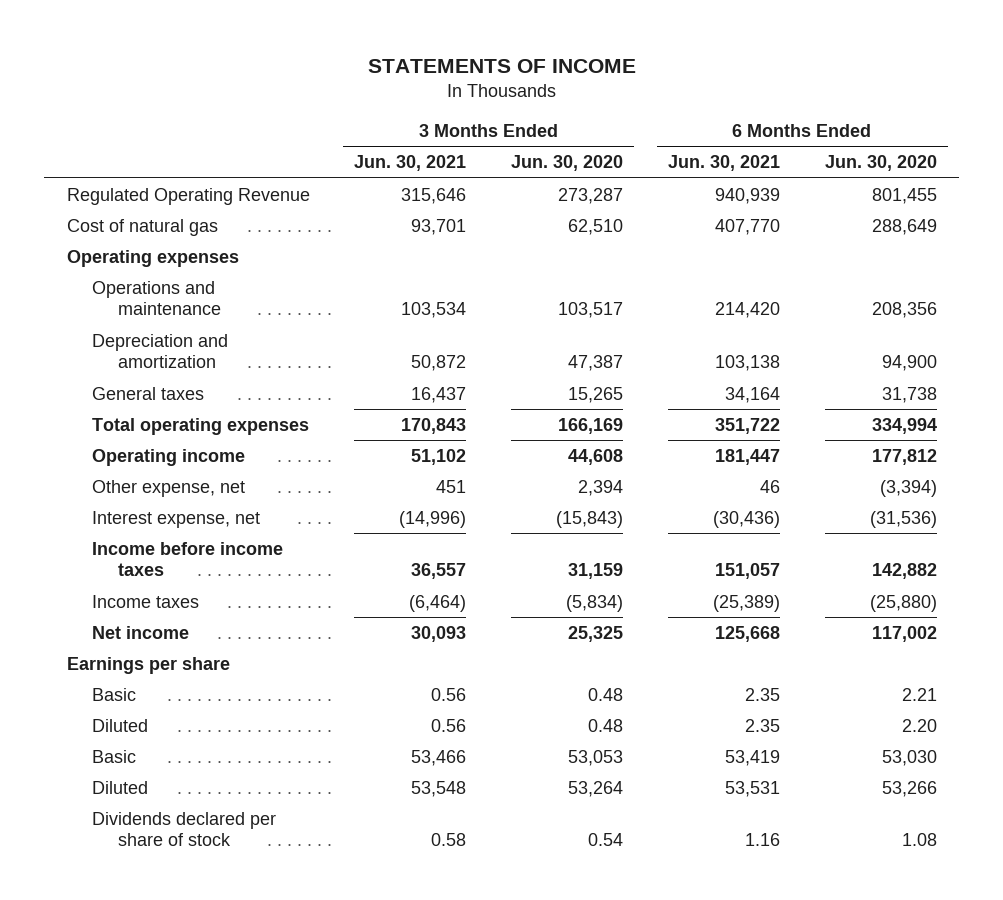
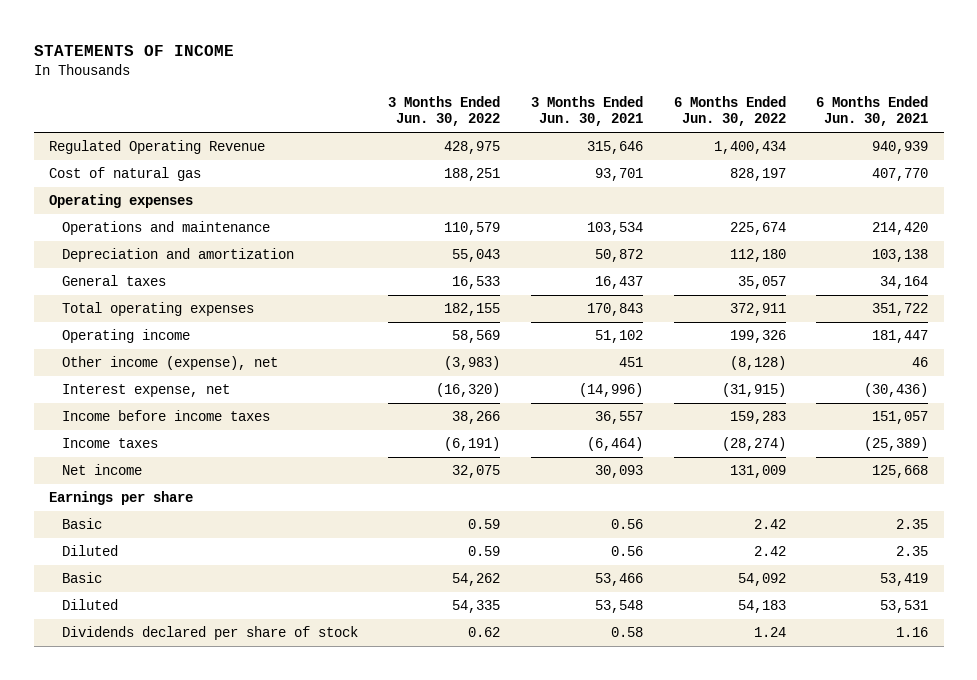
[511,155,624,172] Jun. 30, 2020 -> none
[824,155,937,172] Jun. 30, 2020 -> none
none -> [388,96,501,127] 3 Months Ended Jun. 30, 2022
none -> [673,96,786,127] 6 Months Ended Jun. 30, 2022
[92,479,246,497] Other expense, net -> [61,356,278,371] Other income (expense), net

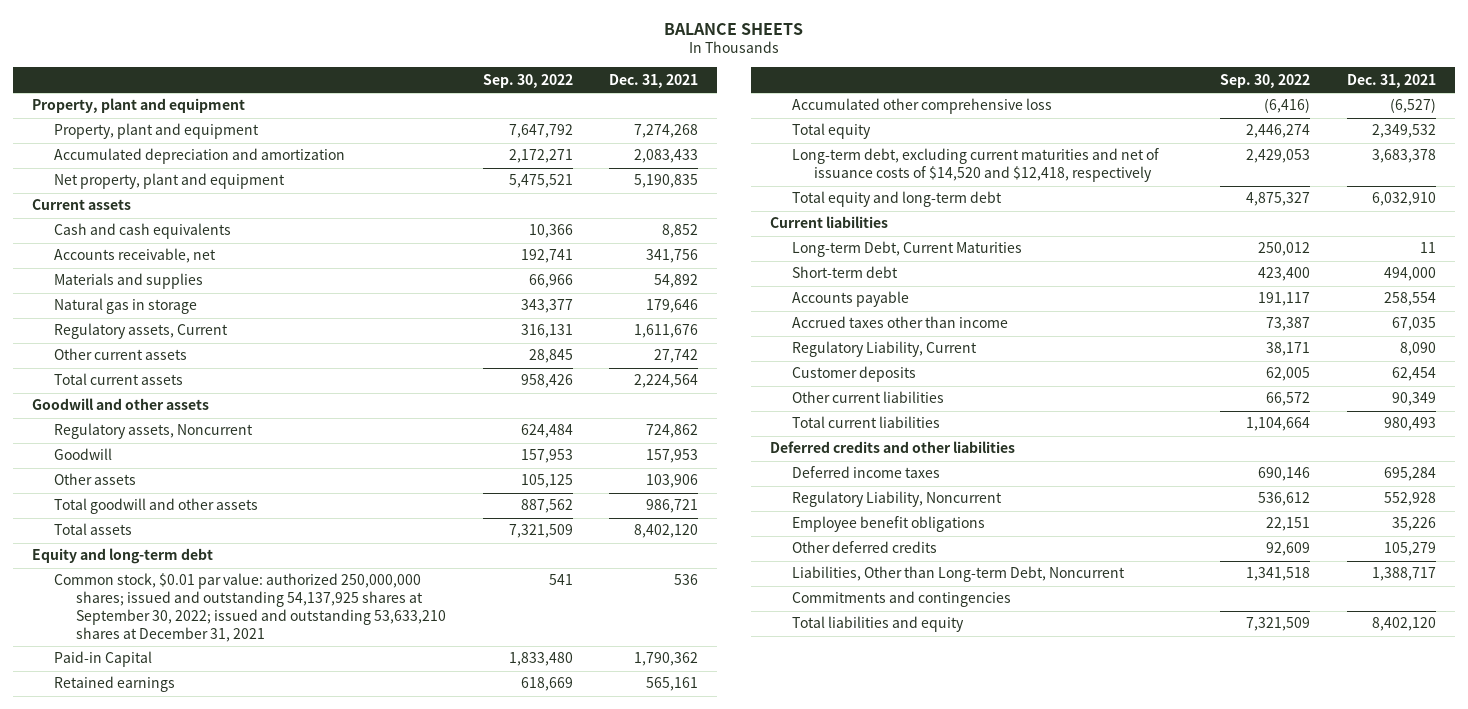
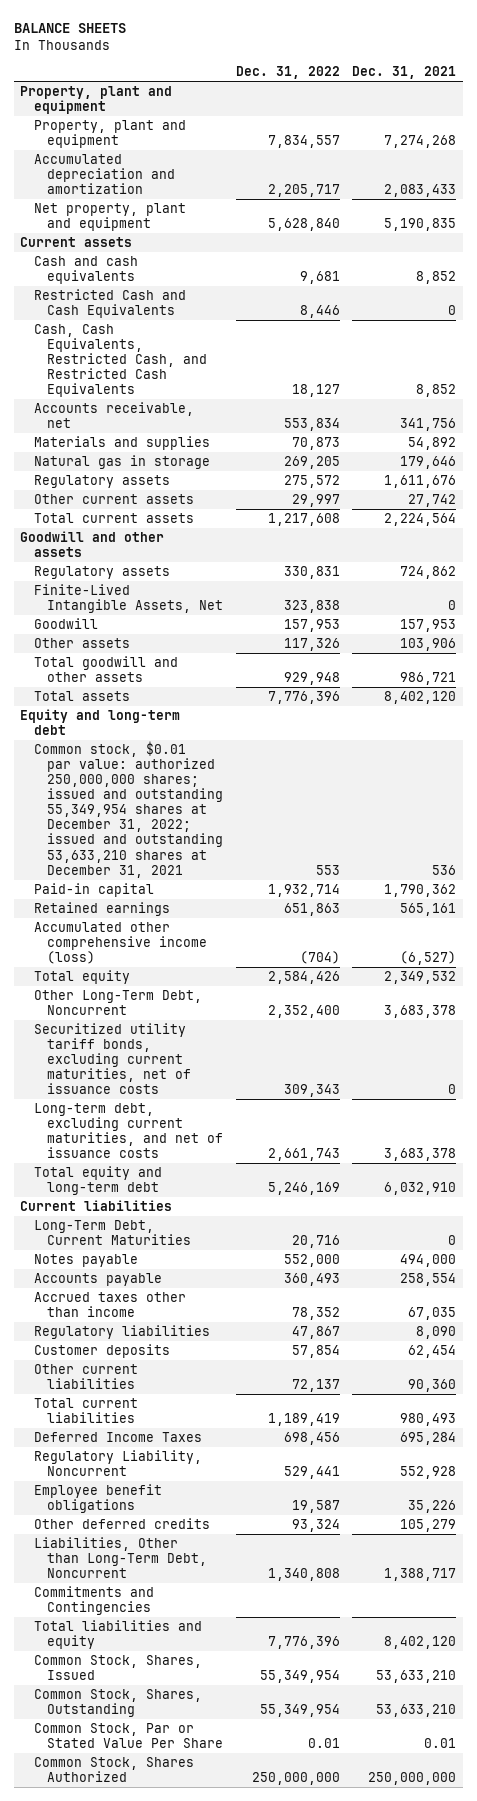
[482,73,573,88] Sep. 30, 2022 -> none
none -> [235,66,340,80] Dec. 31, 2022
none -> [33,288,186,319] Restricted Cash and Cash Equivalents
none -> [33,323,208,398] Cash, Cash Equivalents, Restricted Cash, and Restricted Cash Equivalents
[53,323,228,340] Regulatory assets, Current -> [33,474,170,488] Regulatory assets
[53,423,253,440] Regulatory assets, Noncurrent -> [33,565,170,579] Regulatory assets
none -> [33,583,224,614] Finite-Lived Intangible Assets, Net
[53,573,446,642] Common stock, $0.01 par value: authorized 250,000,000 shares; issued and outstanding 54,137,925 shares at September 30, 2022; issued and outstanding 53,633,210 shares at December 31, 2021 -> [33,740,224,878] Common stock, $0.01 par value: authorized 250,000,000 shares; issued and outstanding 55,349,954 shares at December 31, 2022; issued and outstanding 53,633,210 shares at December 31, 2021
[53,651,152,668] Paid-in Capital -> [33,882,154,897] Paid-in capital
[791,98,1052,115] Accumulated other comprehensive loss -> [33,921,208,965] Accumulated other comprehensive income (loss)
none -> [33,989,202,1016] Other Long-Term Debt, Noncurrent
none -> [33,1022,192,1095] Securitized utility tariff bonds, excluding current maturities, net of issuance costs
[791,148,1159,183] Long-term debt, excluding current maturities and net of issuance costs of $14,520 and $12,418, respectively -> [33,1102,224,1159] Long-term debt, excluding current maturities, and net of issuance costs
[791,241,1022,258] Long-term Debt, Current Maturities -> [33,1219,192,1246] Long-Term Debt, Current Maturities
[1420,242,1437,254] 11 -> [448,1235,457,1246] 0
[791,266,898,279] Short-term debt -> [33,1253,138,1267] Notes payable
[791,341,977,358] Regulatory Liability, Current -> [33,1324,210,1339] Regulatory liabilities
[1392,392,1437,407] 90,349 -> [408,1379,457,1393] 90,360
[769,441,1015,454] Deferred credits and other liabilities -> none
[791,466,940,479] Deferred income taxes -> [33,1431,202,1442] Deferred Income Taxes
[791,566,1125,583] Liabilities, Other than Long-term Debt, Noncurrent -> [33,1536,208,1579] Liabilities, Other than Long-Term Debt, Noncurrent
[791,591,1011,608] Commitments and contingencies -> [33,1585,154,1616] Commitments and Contingencies
none -> [33,1654,202,1681] Common Stock, Shares, Issued
none -> [33,1688,202,1718] Common Stock, Shares, Outstanding
none -> [33,1722,224,1749] Common Stock, Par or Stated Value Per Share
none -> [33,1756,194,1783] Common Stock, Shares Authorized

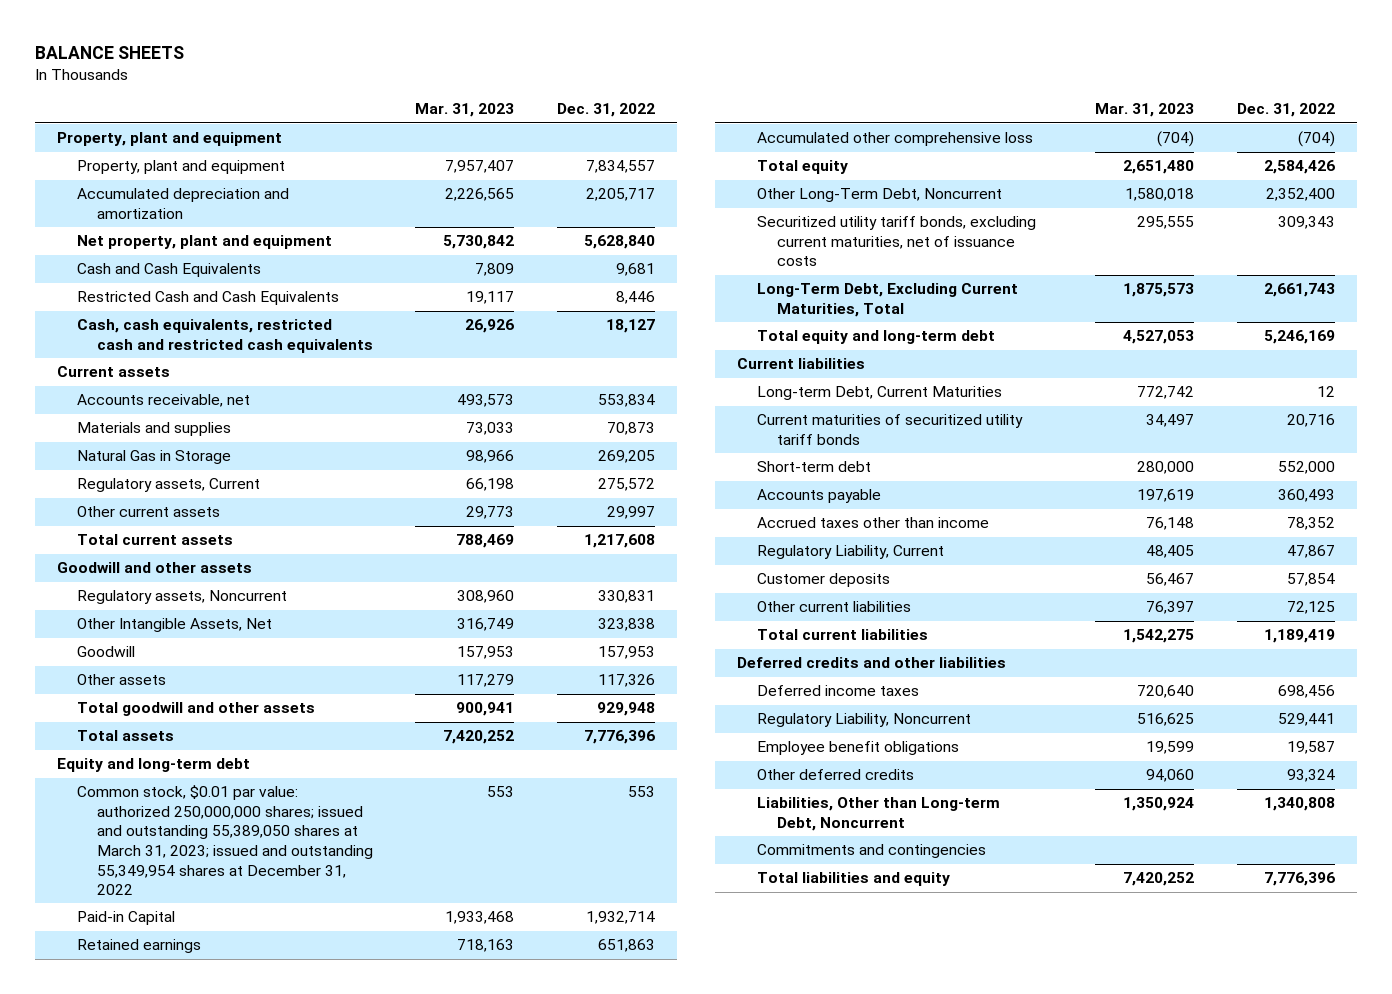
[352,66,457,80] Dec. 31, 2021 -> none
none -> [415,103,515,118] Mar. 31, 2023
[33,255,138,285] Cash and cash equivalents -> [76,263,261,278] Cash and Cash Equivalents
[33,323,208,398] Cash, Cash Equivalents, Restricted Cash, and Restricted Cash Equivalents -> [76,319,373,353] Cash, cash equivalents, restricted cash and restricted cash equivalents
[20,236,133,247] Current assets -> [56,366,170,378] Current assets
[33,454,210,469] Natural gas in storage -> [76,450,231,465] Natural Gas in Storage
[33,474,170,488] Regulatory assets -> [76,478,260,493] Regulatory assets, Current
[33,565,170,579] Regulatory assets -> [76,590,287,605] Regulatory assets, Noncurrent
[33,583,224,614] Finite-Lived Intangible Assets, Net -> [76,618,272,633] Other Intangible Assets, Net
[33,740,224,878] Common stock, $0.01 par value: authorized 250,000,000 shares; issued and outstanding 55,349,954 shares at December 31, 2022; issued and outstanding 53,633,210 shares at December 31, 2021 -> [76,785,373,896] Common stock, $0.01 par value: authorized 250,000,000 shares; issued and outstanding 55,389,050 shares at March 31, 2023; issued and outstanding 55,349,954 shares at December 31, 2022
[33,882,154,897] Paid-in capital -> [76,911,175,926] Paid-in Capital
[33,921,208,965] Accumulated other comprehensive income (loss) -> [756,132,1033,147] Accumulated other comprehensive loss
[33,1102,224,1159] Long-term debt, excluding current maturities, and net of issuance costs -> [756,283,1018,317] Long-Term Debt, Excluding Current Maturities, Total
[33,1219,192,1246] Long-Term Debt, Current Maturities -> [756,386,1002,401] Long-term Debt, Current Maturities
[291,1235,340,1249] 20,716 -> [1317,386,1336,398] 12
none -> [756,414,1023,445] Current maturities of securitized utility tariff bonds
[33,1253,138,1267] Notes payable -> [756,461,871,473] Short-term debt
[33,1324,210,1339] Regulatory liabilities -> [756,545,944,560] Regulatory Liability, Current
[291,1379,340,1393] 72,137 -> [1287,601,1336,615] 72,125
none -> [736,657,1006,669] Deferred credits and other liabilities
[33,1431,202,1442] Deferred Income Taxes -> [756,685,919,697] Deferred income taxes
[33,1536,208,1579] Liabilities, Other than Long-Term Debt, Noncurrent -> [756,797,1000,831] Liabilities, Other than Long-term Debt, Noncurrent
[33,1585,154,1616] Commitments and Contingencies -> [756,844,986,859] Commitments and contingencies
[33,1654,202,1681] Common Stock, Shares, Issued -> none
[33,1688,202,1718] Common Stock, Shares, Outstanding -> none
[33,1722,224,1749] Common Stock, Par or Stated Value Per Share -> none
[33,1756,194,1783] Common Stock, Shares Authorized -> none

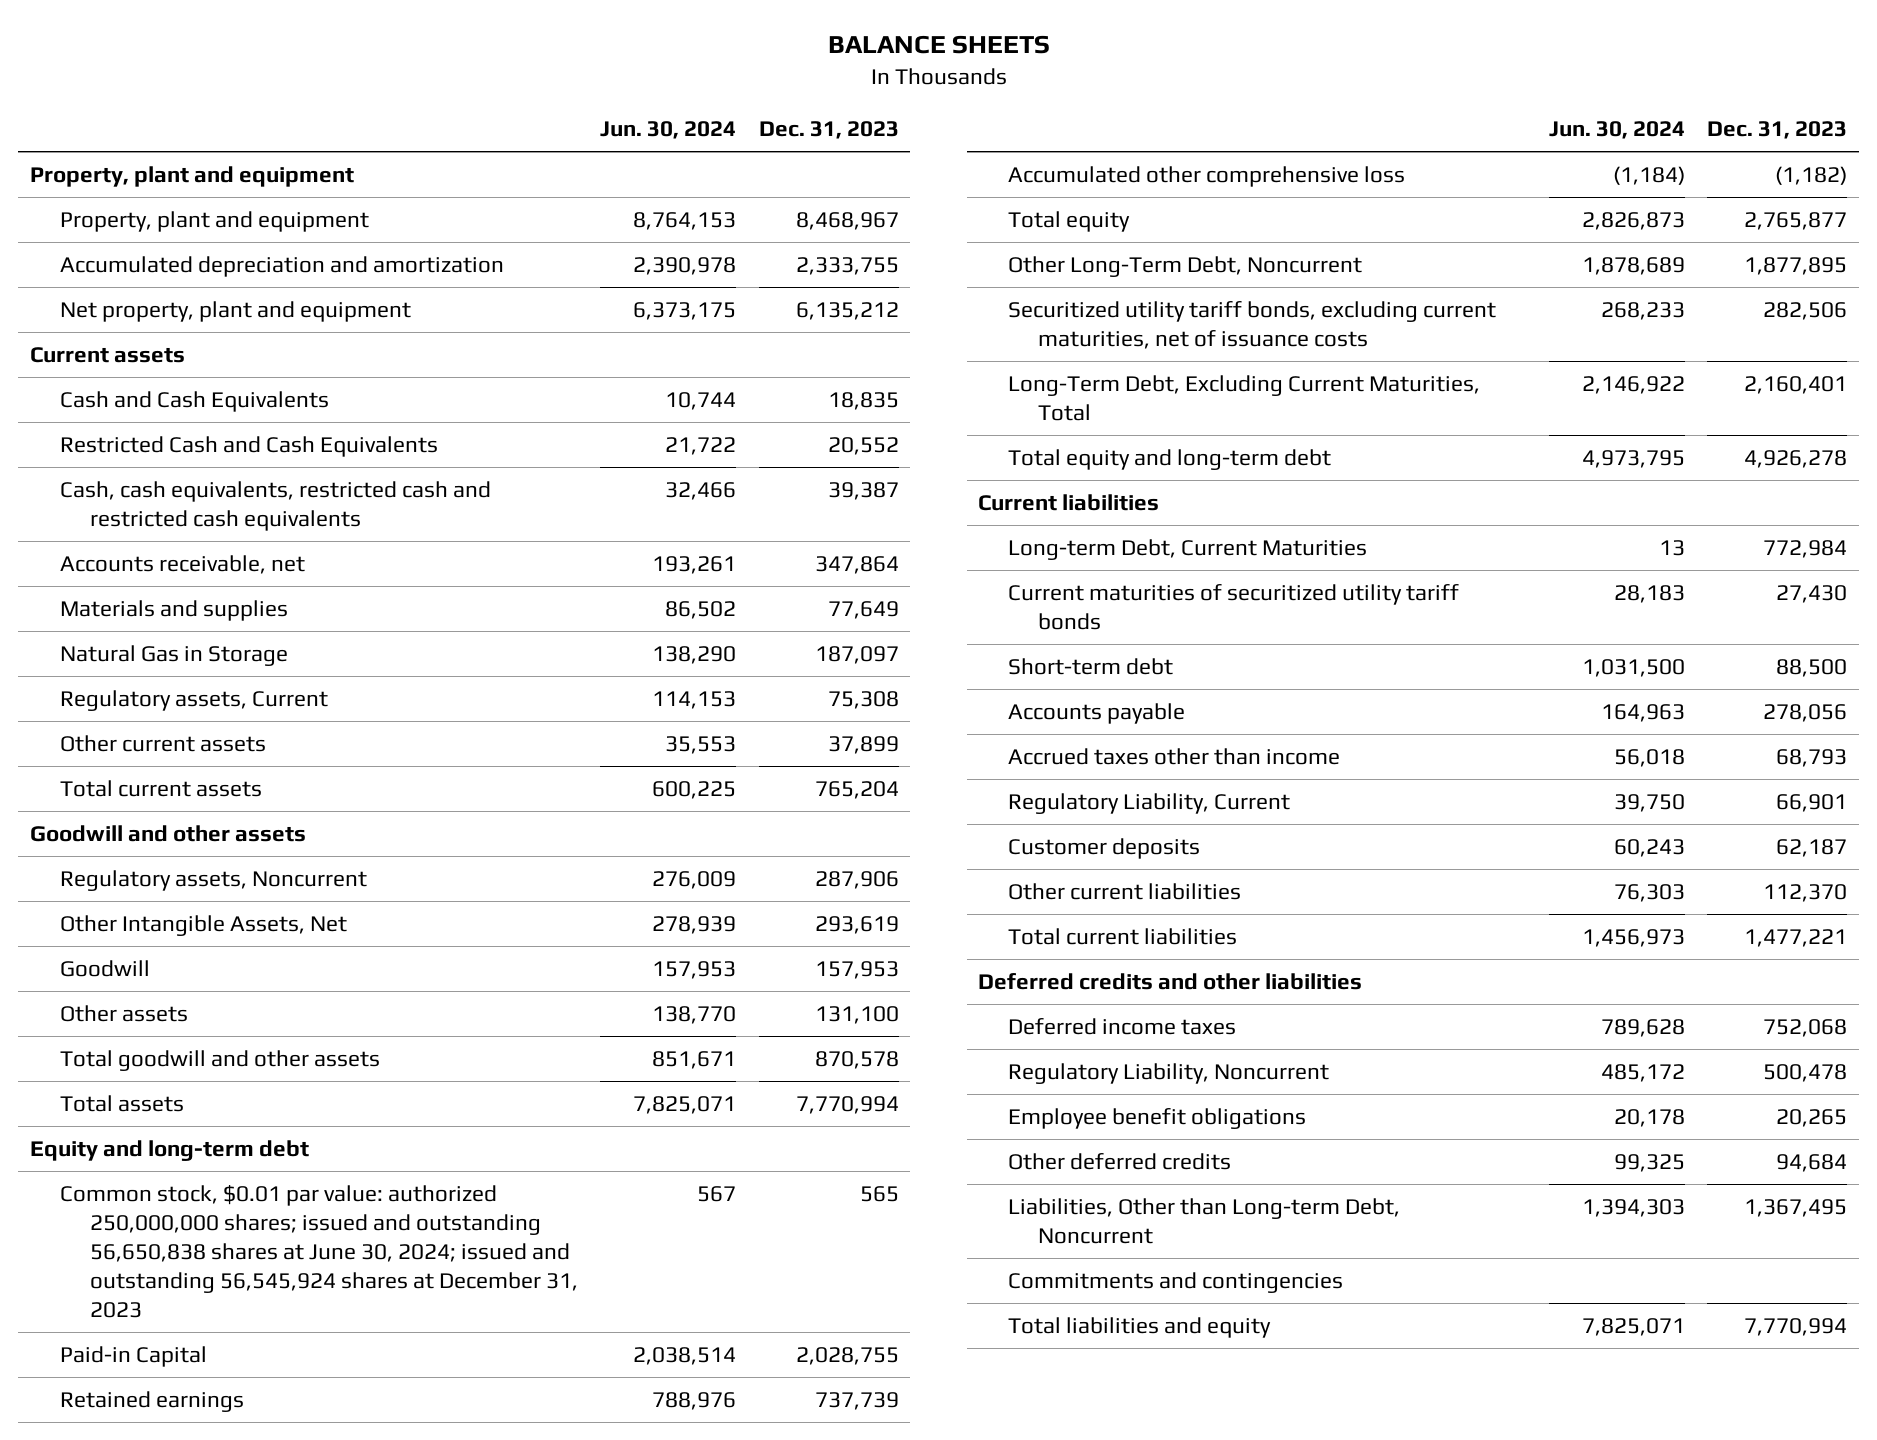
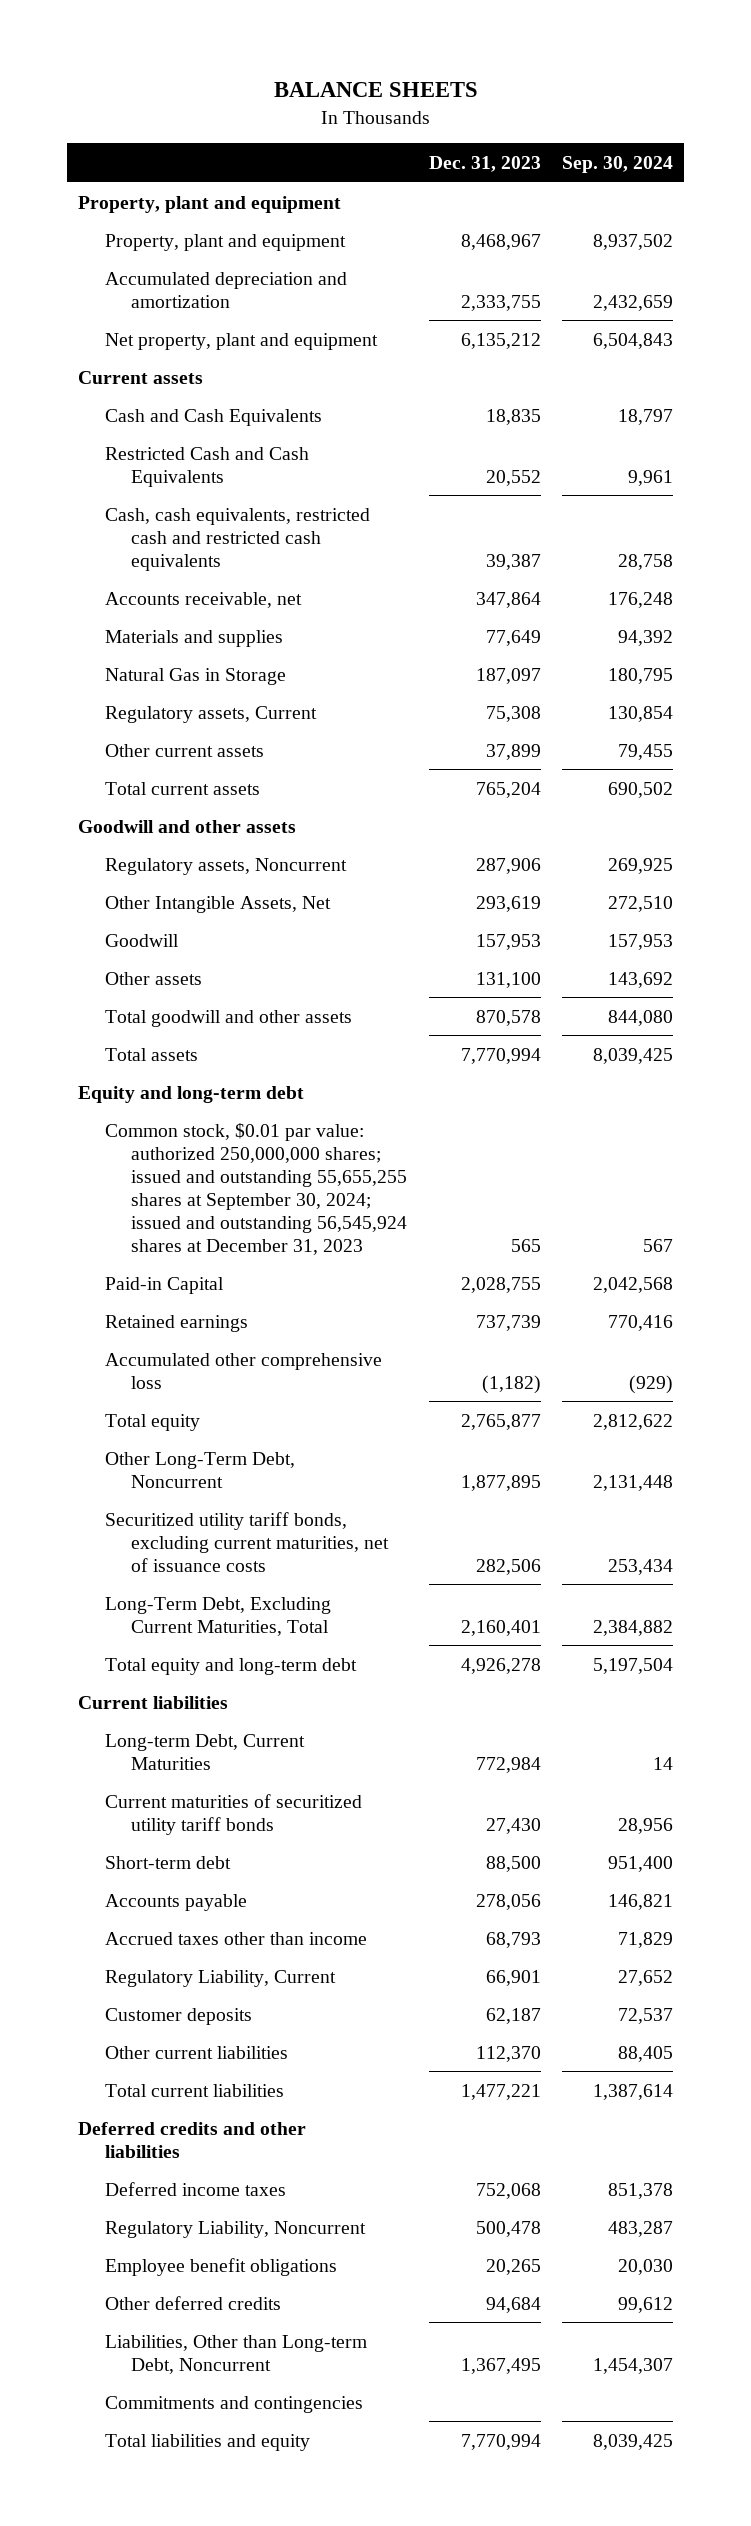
[600,120,737,139] Jun. 30, 2024 -> none
none -> [562,155,674,173] Sep. 30, 2024
[59,1184,578,1318] Common stock, $0.01 par value: authorized 250,000,000 shares; issued and outstanding 56,650,838 shares at June 30, 2024; issued and outstanding 56,545,924 shares at December 31, 2023 -> [104,1122,408,1255] Common stock, $0.01 par value: authorized 250,000,000 shares; issued and outstanding 55,655,255 shares at September 30, 2024; issued and outstanding 56,545,924 shares at December 31, 2023

